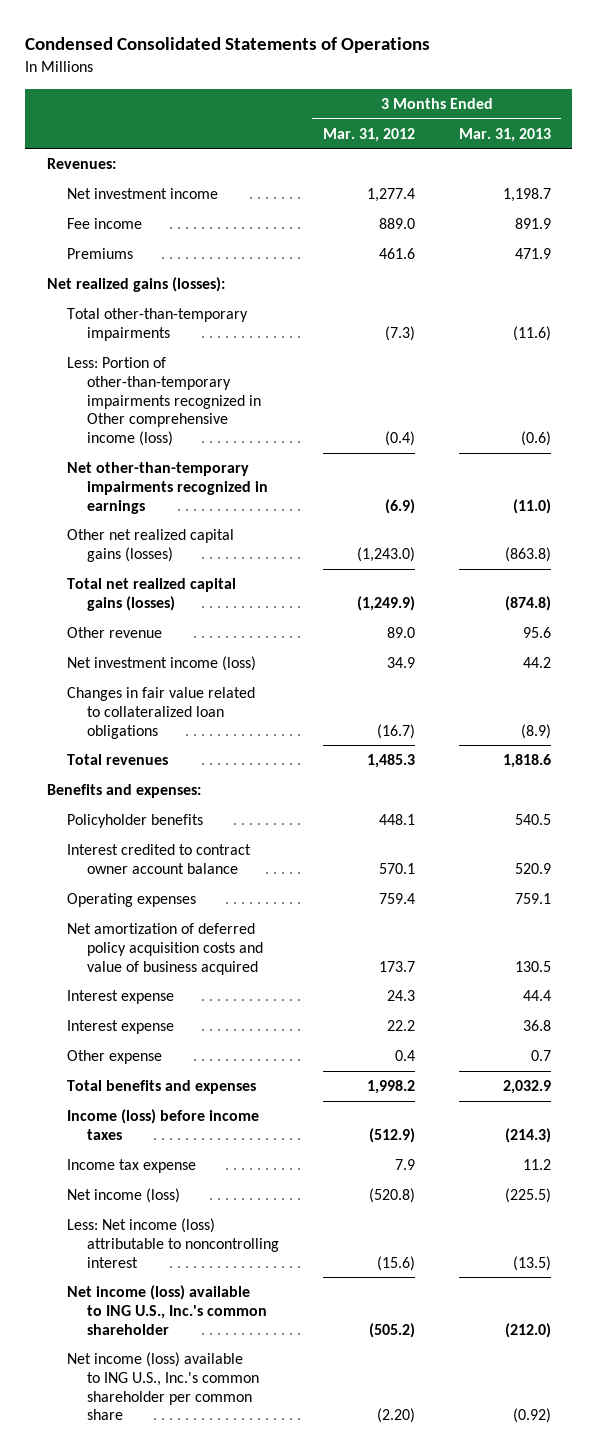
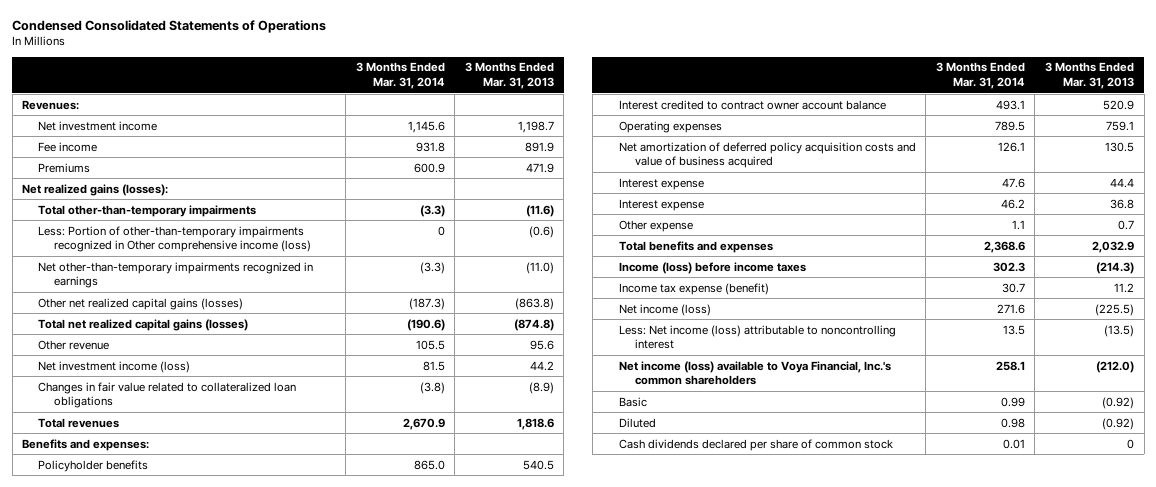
[322,127,415,142] Mar. 31, 2012 -> none
none -> [355,62,445,89] 3 Months Ended Mar. 31, 2014
[67,1159,197,1174] Income tax expense -> [618,282,769,295] Income tax expense (benefit)
[67,1285,268,1335] Net income (loss) available to ING U.S., Inc.'s common shareholder -> [618,360,891,386] Net income (loss) available to Voya Financial, Inc.'s common shareholders
[67,1352,260,1421] Net income (loss) available to ING U.S., Inc.'s common shareholder per common share -> [618,396,647,407] Basic
none -> [618,417,656,428] Diluted
none -> [618,438,893,451] Cash dividends declared per share of common stock

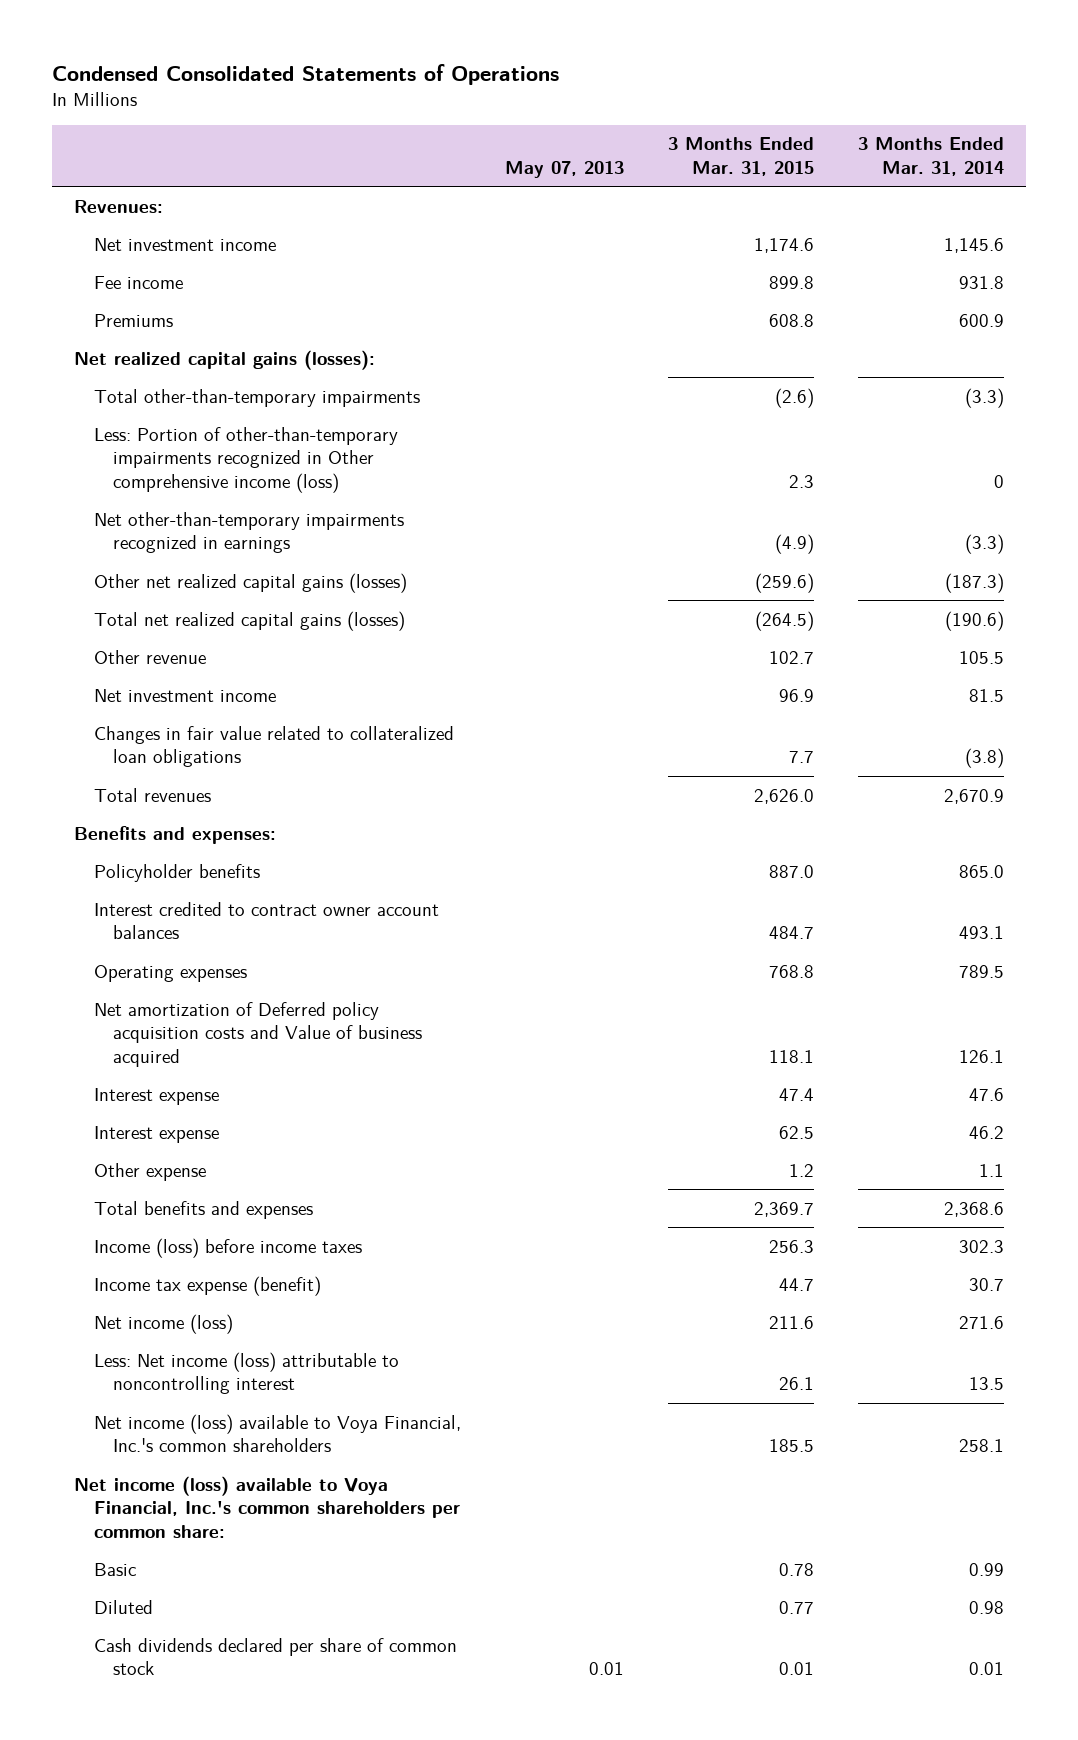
[464,62,554,89] 3 Months Ended Mar. 31, 2013 -> none
none -> [504,160,624,178] May 07, 2013
none -> [668,137,815,176] 3 Months Ended Mar. 31, 2015
[22,183,169,196] Net realized gains (losses): -> [73,349,375,370] Net realized capital gains (losses):
[38,360,191,373] Net investment income (loss) -> [93,688,276,702] Net investment income
[618,99,886,110] Interest credited to contract owner account balance -> [93,901,439,940] Interest credited to contract owner account balances
[618,141,916,169] Net amortization of deferred policy acquisition costs and value of business acquired -> [93,1001,423,1067] Net amortization of Deferred policy acquisition costs and Value of business acquired
none -> [73,1475,460,1538] Net income (loss) available to Voya Financial, Inc.'s common shareholders per common share:

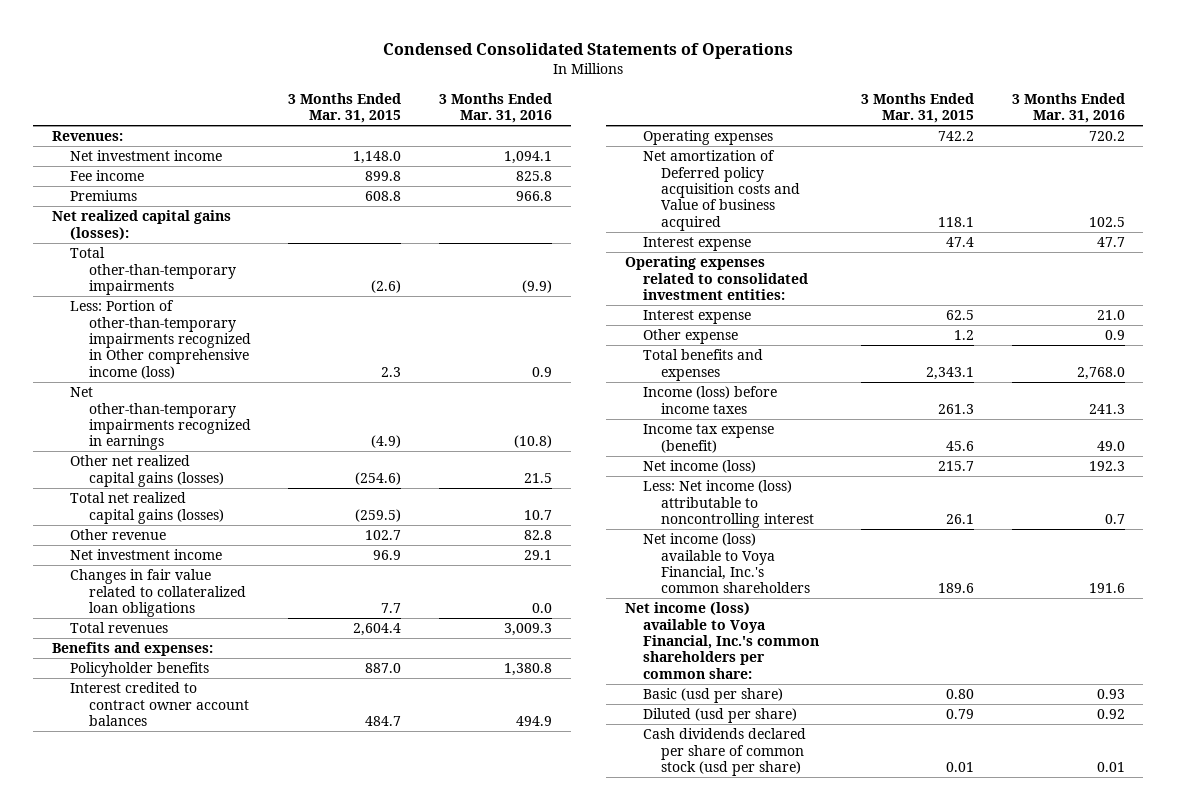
[504,160,624,178] May 07, 2013 -> none
[858,137,1005,176] 3 Months Ended Mar. 31, 2014 -> none
none -> [439,92,553,123] 3 Months Ended Mar. 31, 2016
[754,237,815,253] 1,174.6 -> [353,151,402,165] 1,148.0
[755,572,815,593] (259.6) -> [355,471,402,485] (254.6)
[755,610,815,631] (264.5) -> [355,508,402,522] (259.5)
[754,788,815,804] 2,626.0 -> [353,623,402,637] 2,604.4
[769,964,815,978] 768.8 -> [937,131,974,142] 742.2
none -> [624,256,809,300] Operating expenses related to consolidated investment entities:
[754,1201,815,1217] 2,369.7 -> [925,366,974,380] 2,343.1
[769,1239,815,1253] 256.3 -> [937,403,974,414] 261.3
[779,1277,815,1291] 44.7 -> [945,440,974,451] 45.6
[769,1315,815,1329] 211.6 -> [937,461,974,472] 215.7
[769,1439,815,1453] 185.5 -> [937,583,974,594] 189.6
[93,1562,136,1576] Basic -> [643,688,784,704] Basic (usd per share)
[779,1562,815,1576] 0.78 -> [945,689,974,700] 0.80
[93,1599,153,1614] Diluted -> [643,708,798,724] Diluted (usd per share)
[779,1600,815,1614] 0.77 -> [945,709,974,720] 0.79
[93,1637,457,1676] Cash dividends declared per share of common stock -> [643,728,807,776] Cash dividends declared per share of common stock (usd per share)

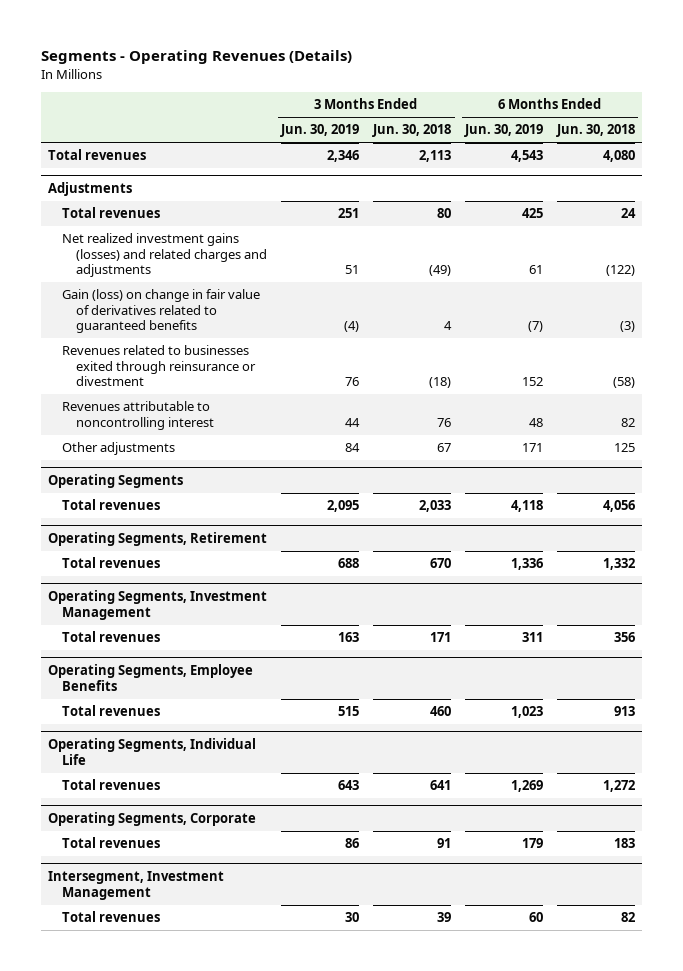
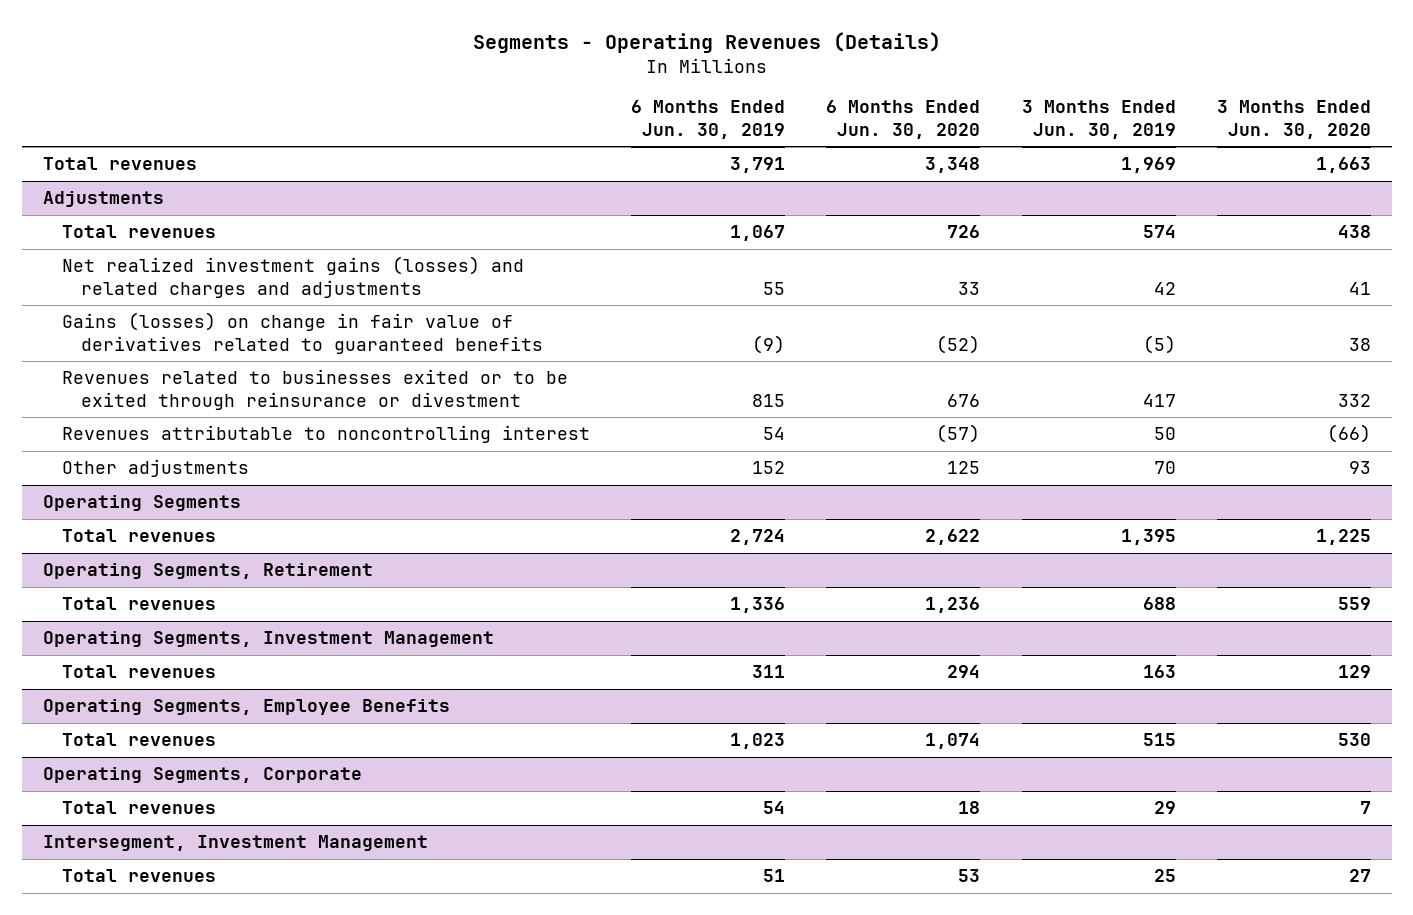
[372,124,452,138] Jun. 30, 2018 -> none
[555,124,635,138] Jun. 30, 2018 -> none
none -> [826,100,981,139] 6 Months Ended Jun. 30, 2020
none -> [1216,100,1371,139] 3 Months Ended Jun. 30, 2020
[327,150,360,163] 2,346 -> [1120,157,1176,174] 1,969
[510,150,543,163] 4,543 -> [730,157,786,174] 3,791
[338,208,360,219] 251 -> [1142,225,1176,239] 574
[521,208,543,219] 425 -> [730,225,786,242] 1,067
[345,265,360,275] 51 -> [1153,281,1176,295] 42
[528,265,543,275] 61 -> [763,281,786,295] 55
[62,289,261,334] Gain (loss) on change in fair value of derivatives related to guaranteed benefits -> [61,312,543,354] Gains (losses) on change in fair value of derivatives related to guaranteed benefits
[344,321,360,333] (4) -> [1142,334,1176,354] (5)
[527,321,543,333] (7) -> [752,334,786,354] (9)
[62,345,257,387] Revenues related to businesses exited through reinsurance or divestment -> [61,369,568,410] Revenues related to businesses exited or to be exited through reinsurance or divestment
[345,377,360,387] 76 -> [1142,393,1176,407] 417
[521,377,543,387] 152 -> [752,393,786,407] 815
[345,417,361,427] 44 -> [1153,427,1176,441] 50
[528,417,543,427] 48 -> [763,427,786,441] 54
[345,443,361,453] 84 -> [1153,461,1176,475] 70
[521,443,543,453] 171 -> [752,461,786,475] 152
[327,500,360,513] 2,095 -> [1120,529,1176,546] 1,395
[510,500,543,513] 4,118 -> [730,529,786,546] 2,724
[47,738,256,765] Operating Segments, Individual Life -> none
[62,779,161,791] Total revenues -> none
[345,838,360,849] 86 -> [1153,801,1176,815] 29
[521,838,543,849] 179 -> [763,801,786,815] 54
[345,912,360,923] 30 -> [1153,869,1176,883] 25
[528,912,543,923] 60 -> [763,869,786,883] 51

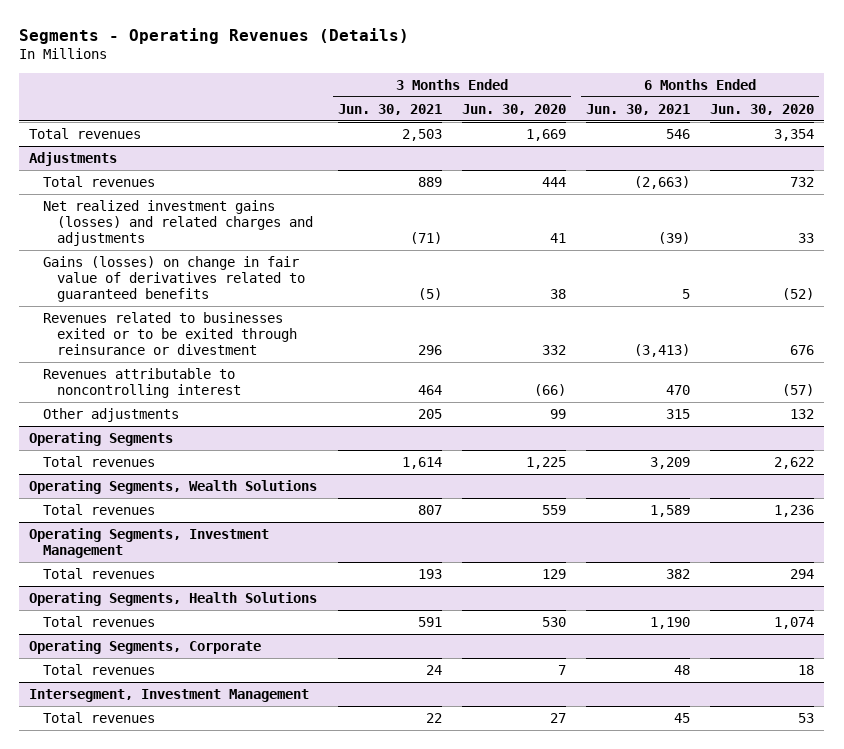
[631,100,786,139] 6 Months Ended Jun. 30, 2019 -> none
[1021,100,1176,139] 3 Months Ended Jun. 30, 2019 -> none
none -> [337,103,442,115] Jun. 30, 2021
none -> [586,103,691,115] Jun. 30, 2021
[925,157,981,174] 3,348 -> [774,128,815,141] 3,354
[1315,157,1371,174] 1,663 -> [525,128,566,141] 1,669
[947,225,981,239] 726 -> [790,176,815,187] 732
[1337,225,1371,239] 438 -> [541,176,566,187] 444
[947,461,981,475] 125 -> [790,408,815,419] 132
[1348,461,1371,475] 93 -> [549,408,566,419] 99
[42,563,373,580] Operating Segments, Retirement -> none
none -> [29,479,318,494] Operating Segments, Wealth Solutions
[42,699,450,716] Operating Segments, Employee Benefits -> none
none -> [29,591,318,606] Operating Segments, Health Solutions

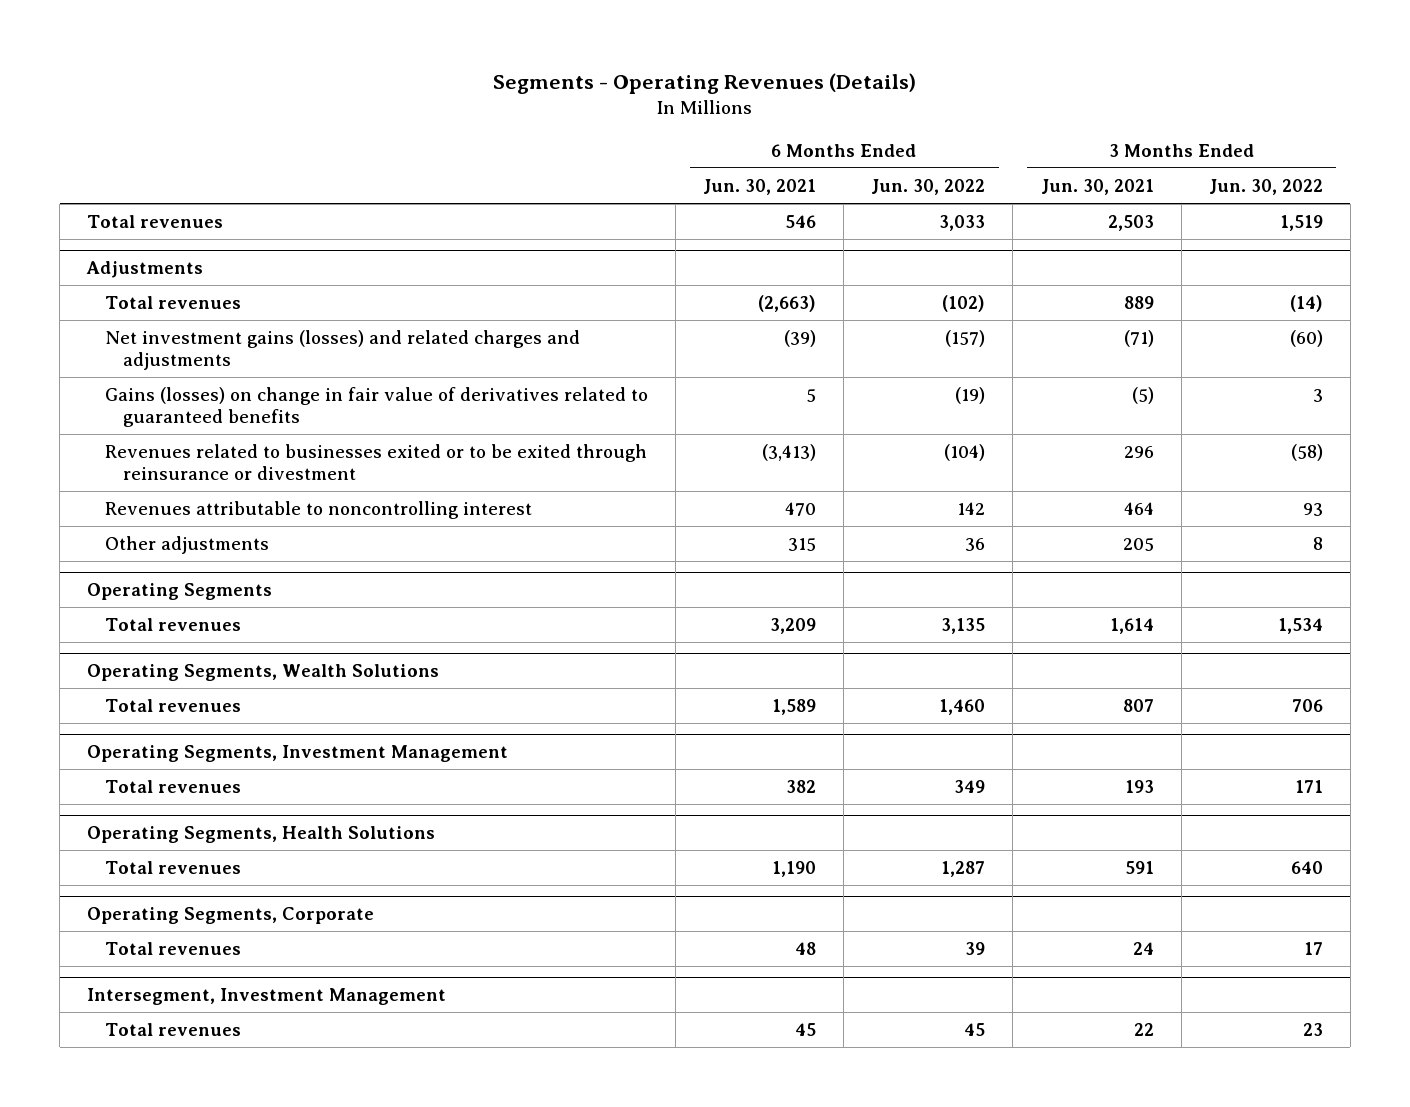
[461,103,566,115] Jun. 30, 2020 -> none
[710,103,815,115] Jun. 30, 2020 -> none
none -> [871,179,986,196] Jun. 30, 2022
none -> [1208,179,1323,196] Jun. 30, 2022
[43,199,314,247] Net realized investment gains (losses) and related charges and adjustments -> [105,330,581,371] Net investment gains (losses) and related charges and adjustments

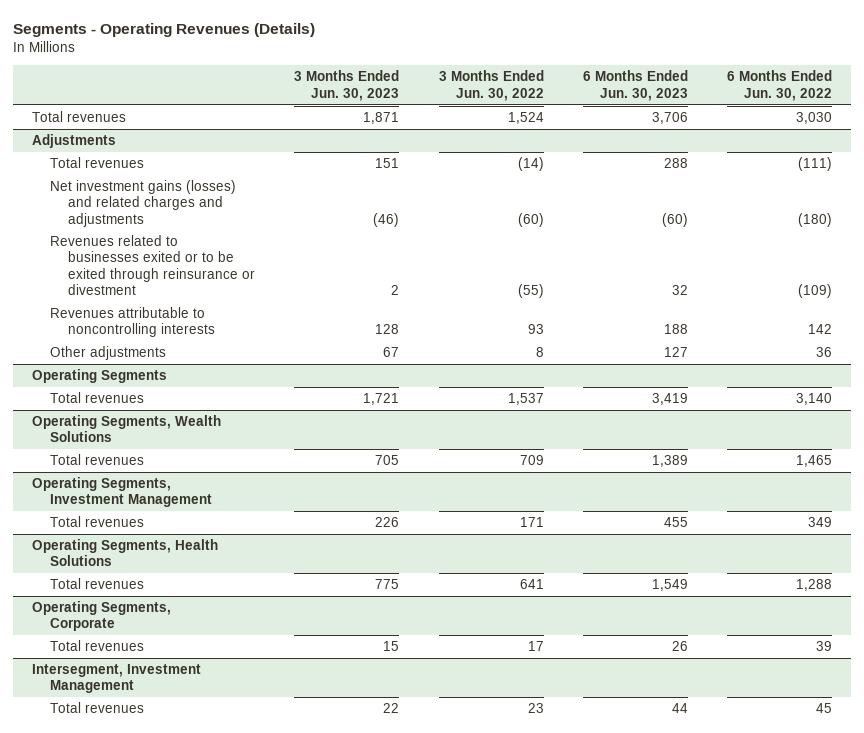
[703,179,817,196] Jun. 30, 2021 -> none
[1040,179,1154,196] Jun. 30, 2021 -> none
none -> [294,70,400,101] 3 Months Ended Jun. 30, 2023
none -> [582,70,688,101] 6 Months Ended Jun. 30, 2023
[939,215,986,232] 3,033 -> [795,112,832,125] 3,030
[1279,215,1323,232] 1,519 -> [507,112,544,125] 1,524
[105,387,649,428] Gains (losses) on change in fair value of derivatives related to guaranteed benefits -> none
[942,295,986,313] (102) -> [797,157,832,172] (111)
[945,330,986,348] (157) -> [797,212,832,227] (180)
[944,444,986,462] (104) -> [797,284,832,299] (109)
[1290,444,1323,462] (58) -> [517,284,544,299] (55)
[105,501,533,520] Revenues attributable to noncontrolling interest -> [50,307,216,338] Revenues attributable to noncontrolling interests
[941,618,986,635] 3,135 -> [795,393,832,406] 3,140
[1277,618,1323,635] 1,534 -> [507,393,544,406] 1,537
[939,699,986,716] 1,460 -> [795,455,832,468] 1,465
[1291,699,1323,713] 706 -> [519,455,544,466] 709
[941,861,986,878] 1,287 -> [795,579,832,592] 1,288
[1290,861,1323,875] 640 -> [519,579,544,590] 641

